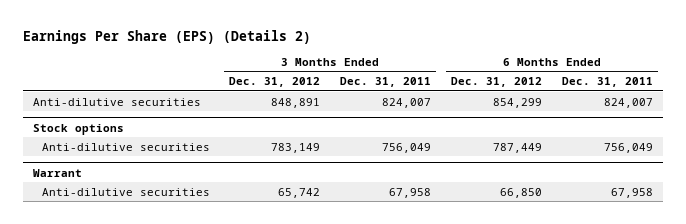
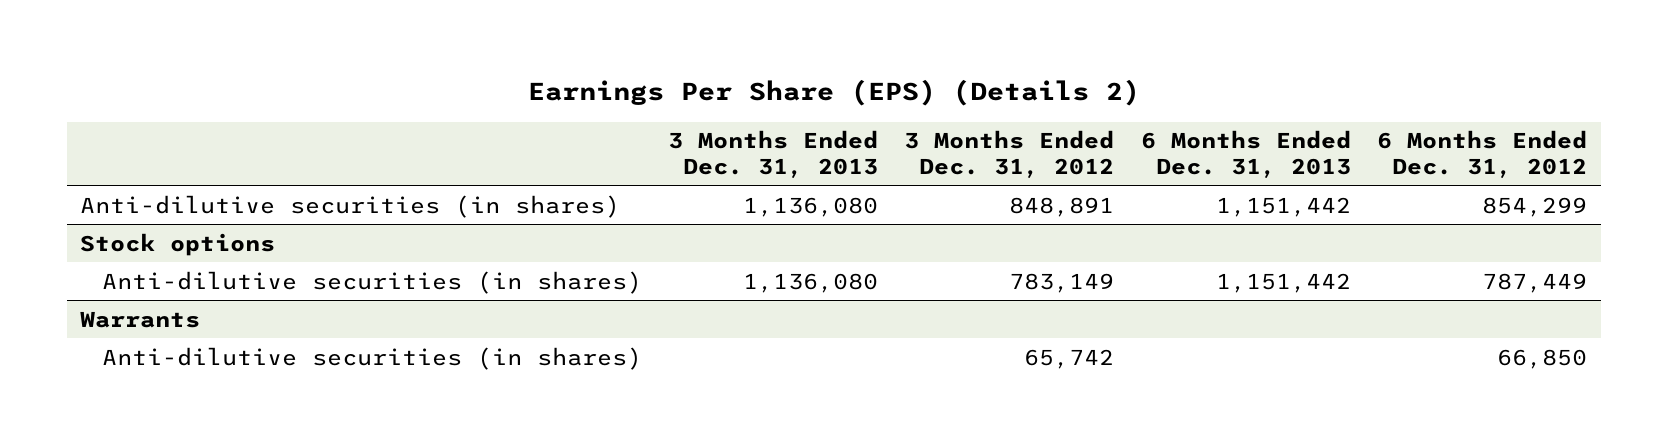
[340,77,432,88] Dec. 31, 2011 -> none
[561,77,653,88] Dec. 31, 2011 -> none
none -> [667,130,878,178] 3 Months Ended Dec. 31, 2013
none -> [1140,130,1351,178] 6 Months Ended Dec. 31, 2013
[33,97,202,106] Anti-dilutive securities -> [80,194,621,218] Anti-dilutive securities (in shares)
[41,142,210,151] Anti-dilutive securities -> [101,270,642,294] Anti-dilutive securities (in shares)
[33,168,83,177] Warrant -> [80,310,201,328] Warrants
[41,187,210,196] Anti-dilutive securities -> [101,346,642,370] Anti-dilutive securities (in shares)

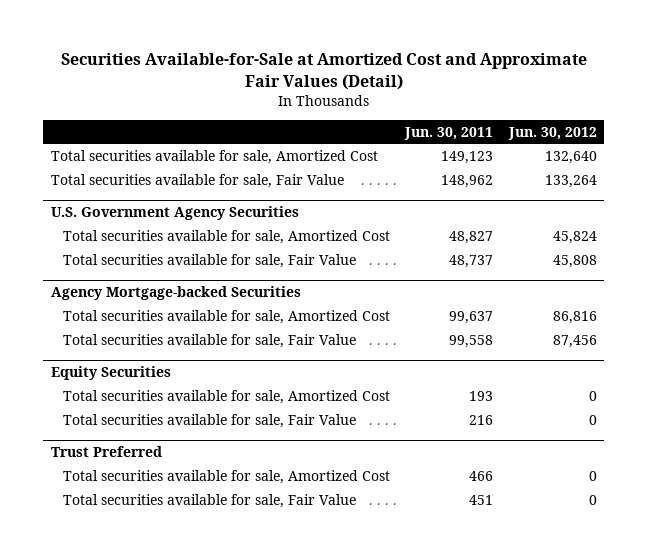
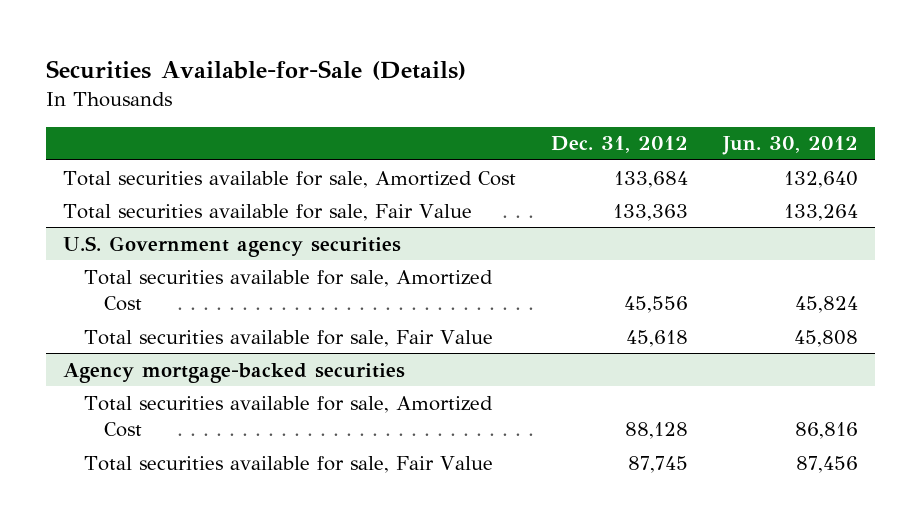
[60,53,587,90] Securities Available-for-Sale at Amortized Cost and Approximate Fair Values (Detail) -> [45,59,466,80] Securities Available-for-Sale (Details)
[404,126,494,140] Jun. 30, 2011 -> none
none -> [550,136,688,154] Dec. 31, 2012
[51,205,300,220] U.S. Government Agency Securities -> [63,235,402,257] U.S. Government agency securities
[51,285,302,300] Agency Mortgage-backed Securities -> [63,362,406,383] Agency mortgage-backed securities
[51,365,172,380] Equity Securities -> none
[62,389,390,404] Total securities available for sale, Amortized Cost -> none
[62,413,356,428] Total securities available for sale, Fair Value -> none
[51,445,163,457] Trust Preferred -> none
[62,469,390,484] Total securities available for sale, Amortized Cost -> none
[62,493,356,508] Total securities available for sale, Fair Value -> none

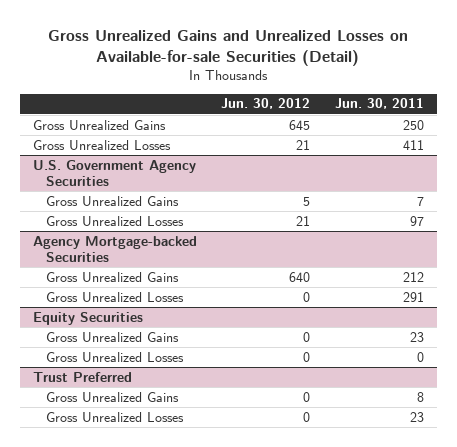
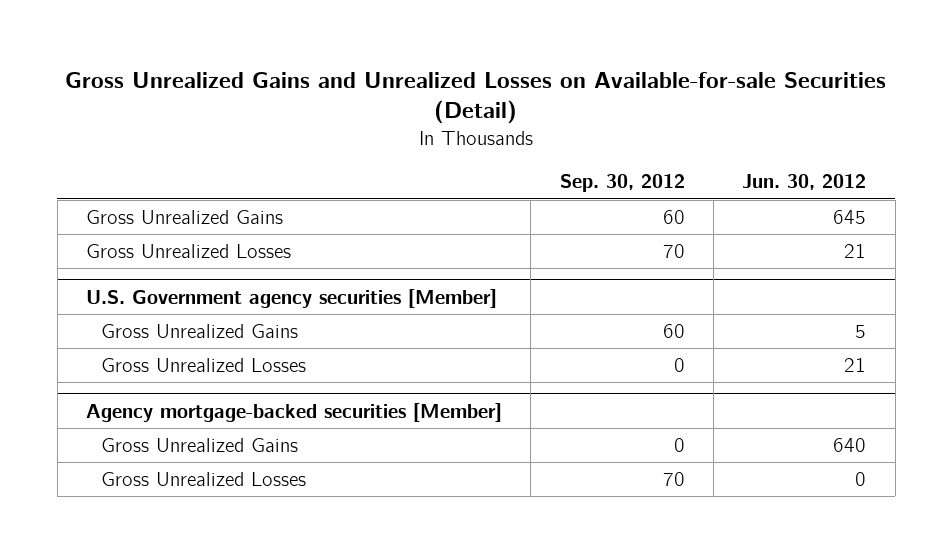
[335,98,425,110] Jun. 30, 2011 -> none
none -> [559,174,685,193] Sep. 30, 2012
[32,159,196,186] U.S. Government Agency Securities -> [86,288,498,308] U.S. Government agency securities [Member]
[32,235,197,262] Agency Mortgage-backed Securities -> [86,402,503,422] Agency mortgage-backed securities [Member]
[32,311,143,325] Equity Securities -> none
[45,331,179,342] Gross Unrealized Gains -> none
[45,351,184,362] Gross Unrealized Losses -> none
[32,371,132,382] Trust Preferred -> none
[45,391,179,402] Gross Unrealized Gains -> none
[45,411,184,422] Gross Unrealized Losses -> none

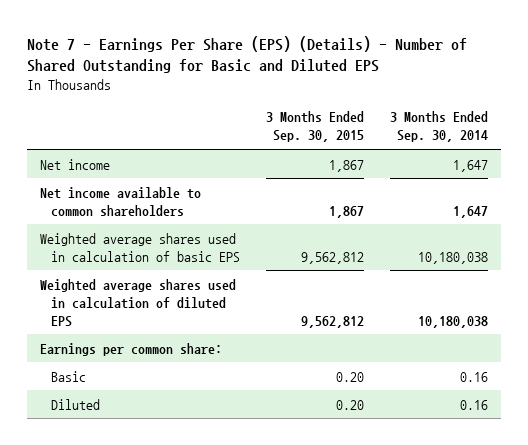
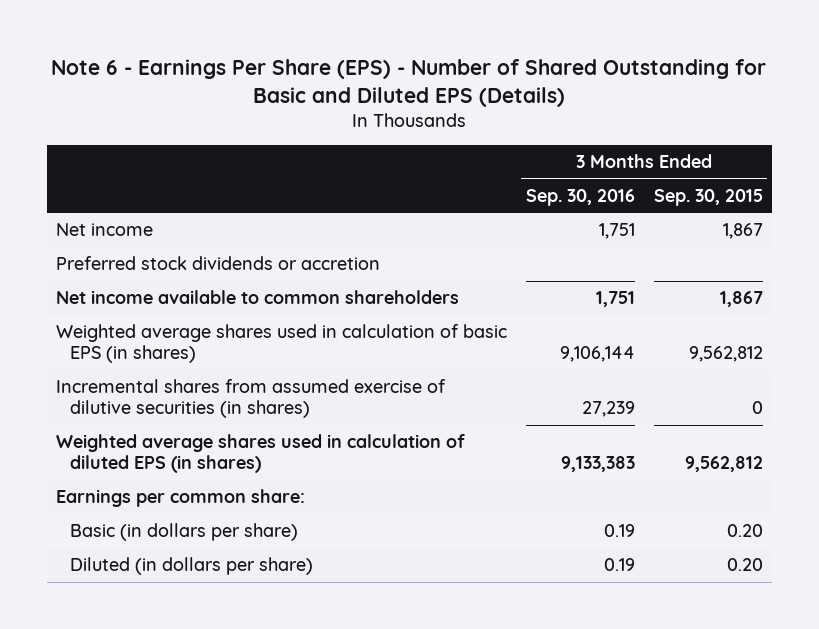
[26,35,467,74] Note 7 - Earnings Per Share (EPS) (Details) - Number of Shared Outstanding for Basic and Diluted EPS -> [51,58,767,107] Note 6 - Earnings Per Share (EPS) - Number of Shared Outstanding for Basic and Diluted EPS (Details)
[390,111,489,143] 3 Months Ended Sep. 30, 2014 -> none
none -> [525,188,635,206] Sep. 30, 2016
none -> [55,256,380,271] Preferred stock dividends or accretion
[40,232,240,262] Weighted average shares used in calculation of basic EPS -> [55,324,507,364] Weighted average shares used in calculation of basic EPS (in shares)
none -> [55,379,446,419] Incremental shares from assumed exercise of dilutive securities (in shares)
[40,278,237,327] Weighted average shares used in calculation of diluted EPS -> [55,434,465,474] Weighted average shares used in calculation of diluted EPS (in shares)
[50,370,86,382] Basic -> [70,523,299,542] Basic (in dollars per share)
[50,398,100,410] Diluted -> [70,557,314,576] Diluted (in dollars per share)

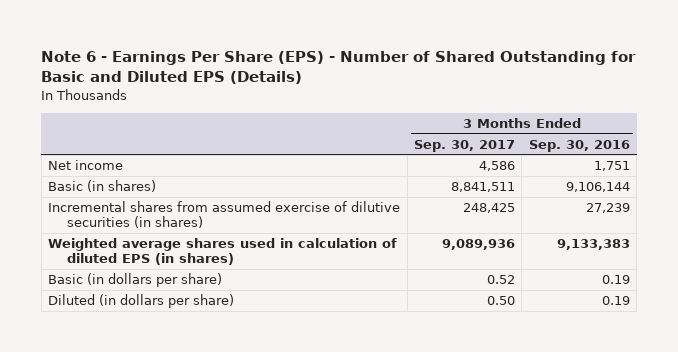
[653,188,763,206] Sep. 30, 2015 -> none
none -> [413,139,515,152] Sep. 30, 2017
[55,256,380,271] Preferred stock dividends or accretion -> none
[55,290,459,305] Net income available to common shareholders -> none
[55,324,507,364] Weighted average shares used in calculation of basic EPS (in shares) -> [48,180,157,193] Basic (in shares)
[55,489,305,508] Earnings per common share: -> none

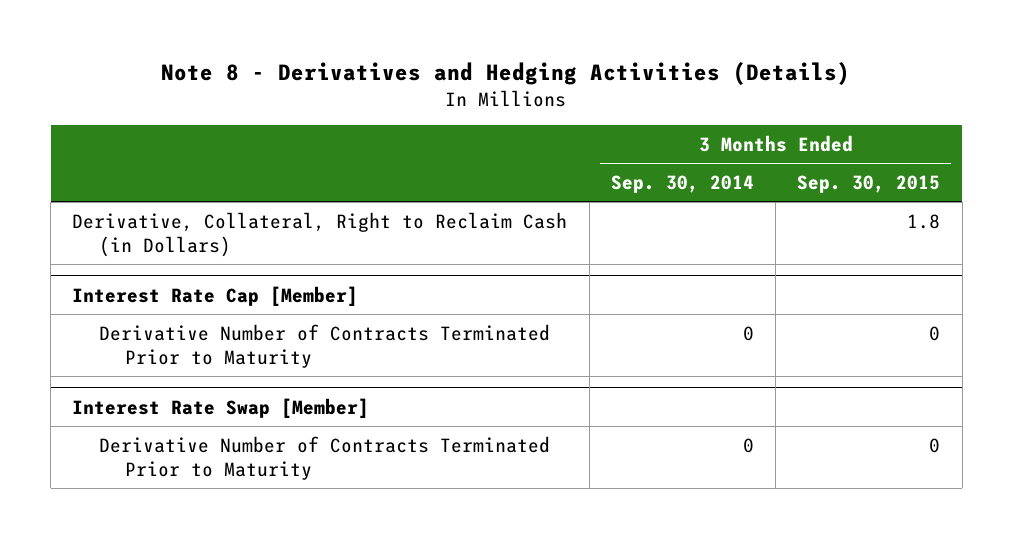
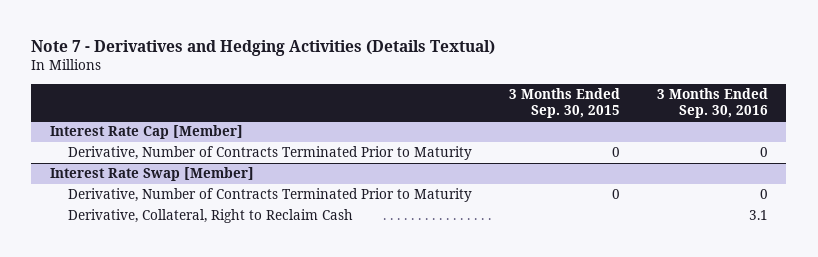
[161,62,851,86] Note 8 - Derivatives and Hedging Activities (Details) -> [31,40,496,57] Note 7 - Derivatives and Hedging Activities (Details Textual)
[610,174,754,193] Sep. 30, 2014 -> none
none -> [656,88,768,118] 3 Months Ended Sep. 30, 2016
[72,211,568,257] Derivative, Collateral, Right to Reclaim Cash (in Dollars) -> none
[98,323,550,368] Derivative Number of Contracts Terminated Prior to Maturity -> [68,146,473,161] Derivative, Number of Contracts Terminated Prior to Maturity
[98,435,550,480] Derivative Number of Contracts Terminated Prior to Maturity -> [68,188,473,203] Derivative, Number of Contracts Terminated Prior to Maturity
none -> [68,209,354,224] Derivative, Collateral, Right to Reclaim Cash

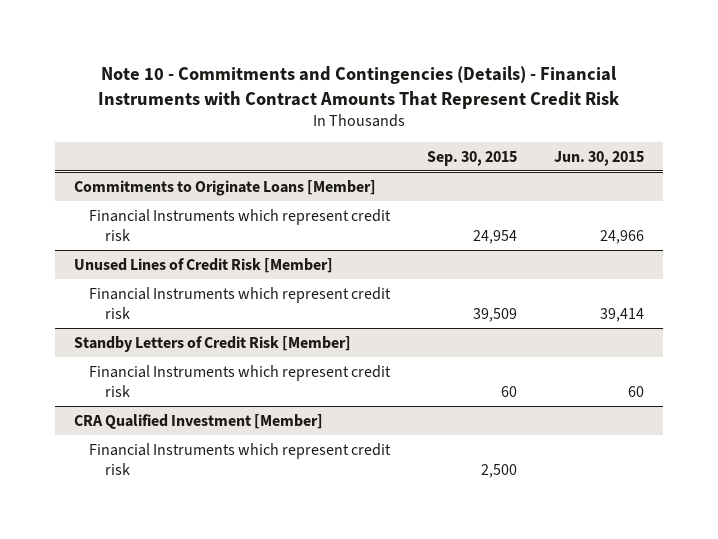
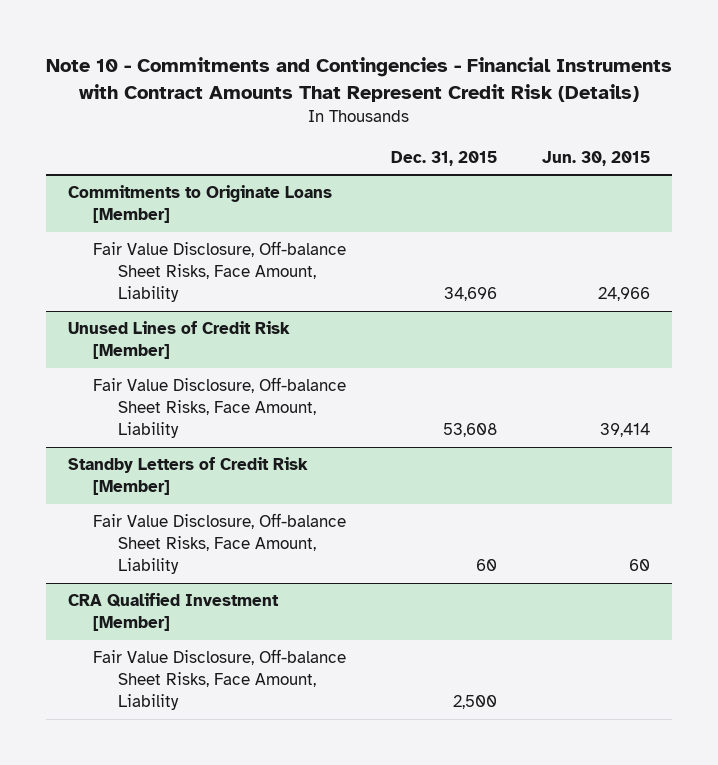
[98,65,621,109] Note 10 - Commitments and Contingencies (Details) - Financial Instruments with Contract Amounts That Represent Credit Risk -> [45,57,672,102] Note 10 - Commitments and Contingencies - Financial Instruments with Contract Amounts That Represent Credit Risk (Details)
[427,150,518,166] Sep. 30, 2015 -> none
none -> [390,150,497,166] Dec. 31, 2015
[89,208,392,242] Financial Instruments which represent credit risk -> [93,241,347,303] Fair Value Disclosure, Off-balance Sheet Risks, Face Amount, Liability
[89,286,392,320] Financial Instruments which represent credit risk -> [93,377,347,439] Fair Value Disclosure, Off-balance Sheet Risks, Face Amount, Liability
[89,364,392,398] Financial Instruments which represent credit risk -> [93,513,347,575] Fair Value Disclosure, Off-balance Sheet Risks, Face Amount, Liability
[89,442,392,476] Financial Instruments which represent credit risk -> [93,649,347,711] Fair Value Disclosure, Off-balance Sheet Risks, Face Amount, Liability

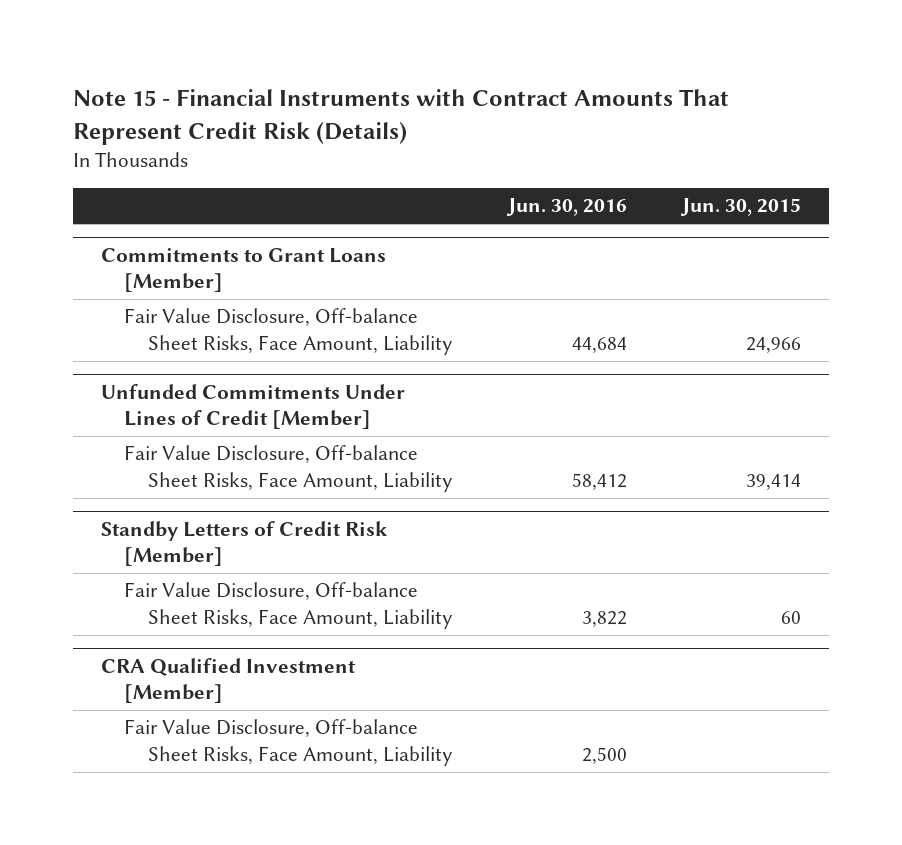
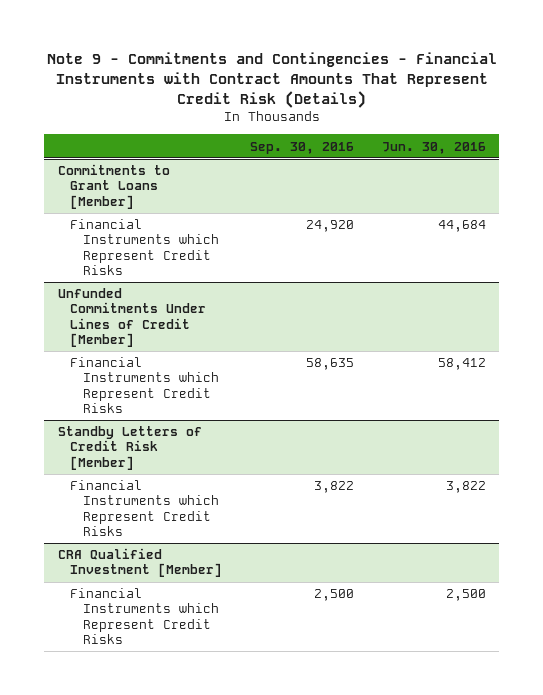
[73,89,730,145] Note 15 - Financial Instruments with Contract Amounts That Represent Credit Risk (Details) -> [46,51,497,108] Note 9 - Commitments and Contingencies - Financial Instruments with Contract Amounts That Represent Credit Risk (Details)
[680,198,802,217] Jun. 30, 2015 -> none
none -> [249,141,354,154] Sep. 30, 2016
[124,308,453,356] Fair Value Disclosure, Off-balance Sheet Risks, Face Amount, Liability -> [70,219,219,275] Financial Instruments which Represent Credit Risks
[124,445,453,493] Fair Value Disclosure, Off-balance Sheet Risks, Face Amount, Liability -> [70,357,219,413] Financial Instruments which Represent Credit Risks
[124,582,453,630] Fair Value Disclosure, Off-balance Sheet Risks, Face Amount, Liability -> [70,480,219,536] Financial Instruments which Represent Credit Risks
[124,719,453,767] Fair Value Disclosure, Off-balance Sheet Risks, Face Amount, Liability -> [70,588,219,644] Financial Instruments which Represent Credit Risks

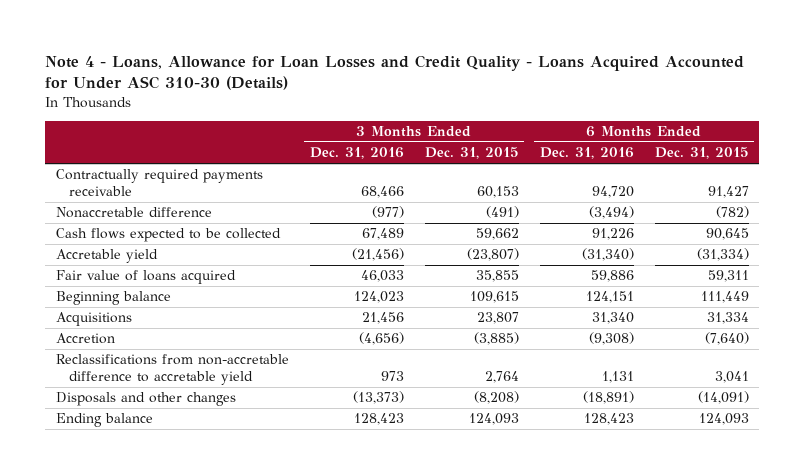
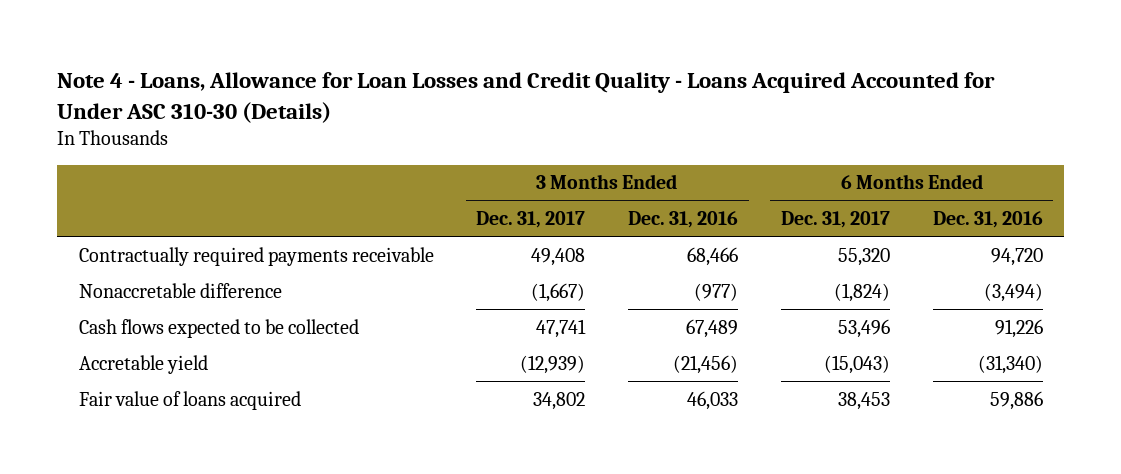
[424,147,519,160] Dec. 31, 2015 -> none
[654,147,749,160] Dec. 31, 2015 -> none
none -> [476,211,586,229] Dec. 31, 2017
none -> [780,211,890,229] Dec. 31, 2017
[55,291,171,306] Beginning balance -> none
[55,312,132,327] Acquisitions -> none
[55,333,115,345] Accretion -> none
[55,354,289,386] Reclassifications from non-accretable difference to accretable yield -> none
[55,392,236,407] Disposals and other changes -> none
[55,413,153,428] Ending balance -> none

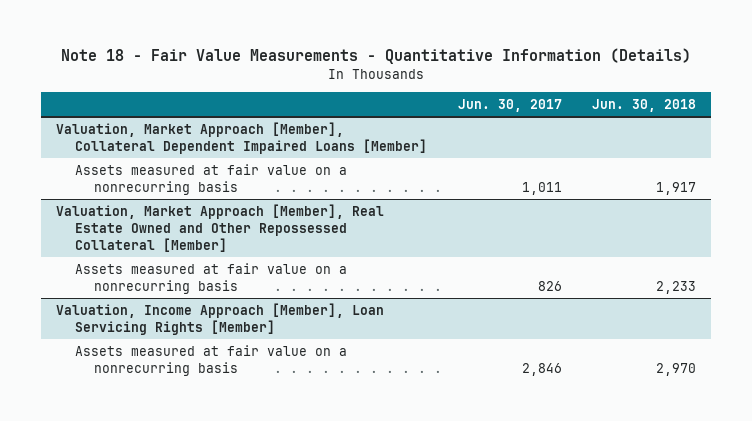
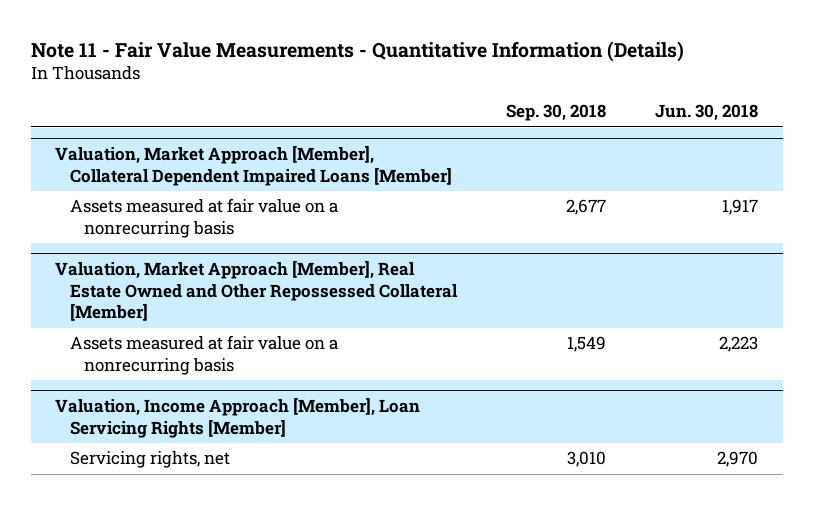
[61,48,692,65] Note 18 - Fair Value Measurements - Quantitative Information (Details) -> [30,40,684,62] Note 11 - Fair Value Measurements - Quantitative Information (Details)
[457,98,562,112] Jun. 30, 2017 -> none
none -> [505,104,606,122] Sep. 30, 2018
[656,280,697,294] 2,233 -> [719,336,759,353] 2,223
[75,344,348,376] Assets measured at fair value on a nonrecurring basis -> [69,451,230,469] Servicing rights, net

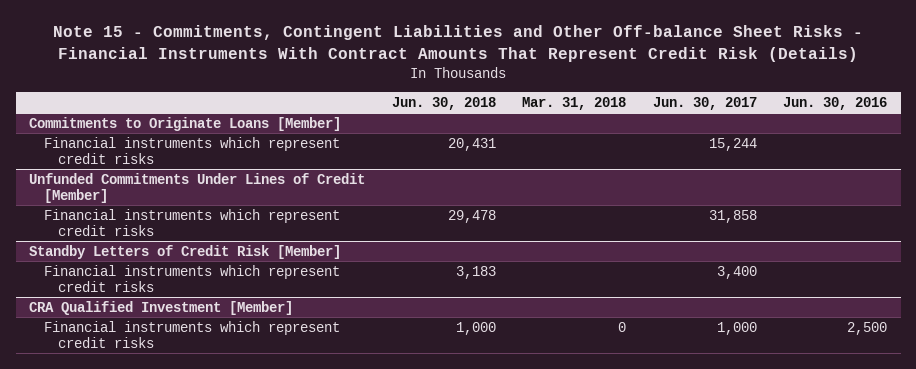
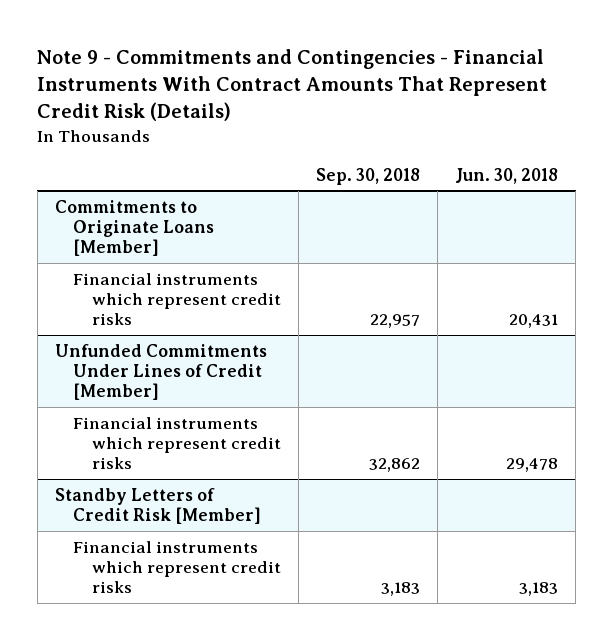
[53,25,864,63] Note 15 - Commitments, Contingent Liabilities and Other Off-balance Sheet Risks - Financial Instruments With Contract Amounts That Represent Credit Risk (Details) -> [37,49,548,122] Note 9 - Commitments and Contingencies - Financial Instruments With Contract Amounts That Represent Credit Risk (Details)
[522,96,627,110] Mar. 31, 2018 -> none
[652,96,757,110] Jun. 30, 2017 -> none
[783,96,888,110] Jun. 30, 2016 -> none
none -> [315,167,420,185] Sep. 30, 2018
[28,300,293,315] CRA Qualified Investment [Member] -> none
[43,320,340,348] Financial instruments which represent credit risks -> none

